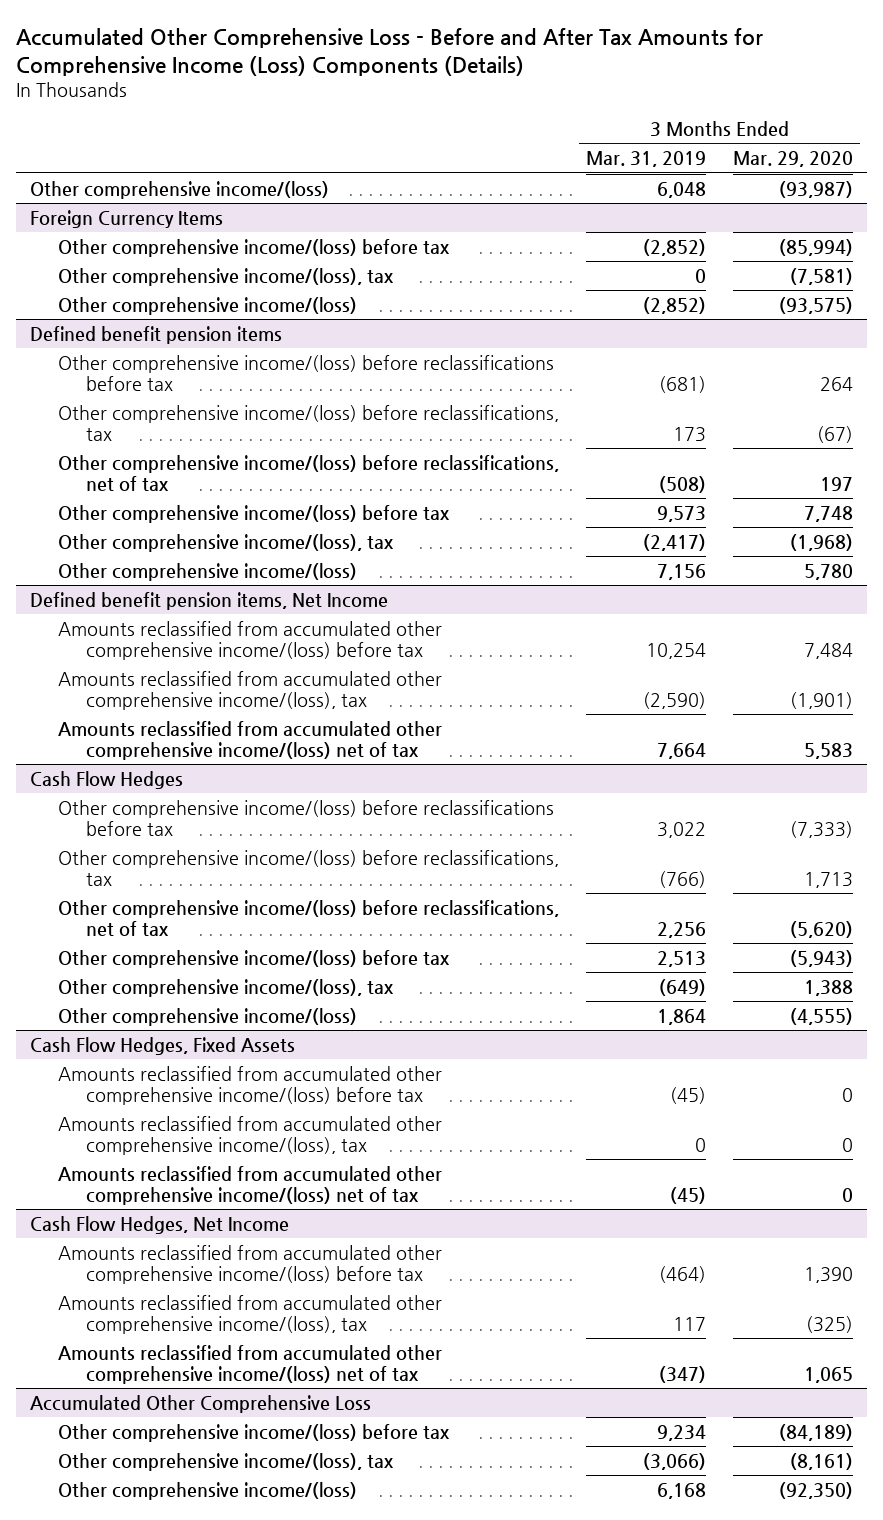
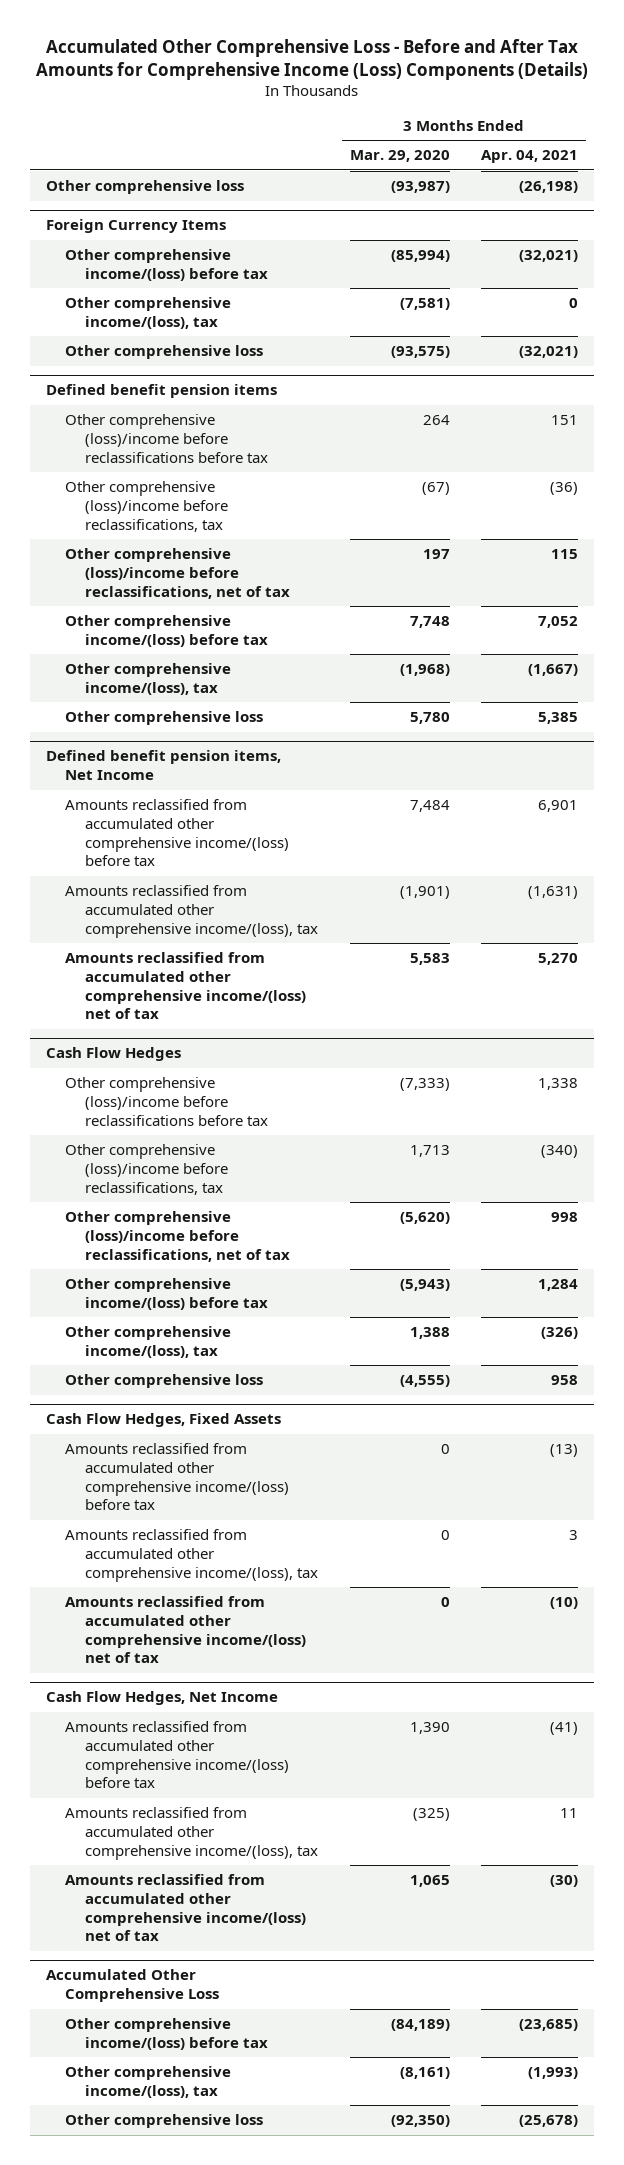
[586,151,707,168] Mar. 31, 2019 -> none
none -> [481,150,579,164] Apr. 04, 2021
[29,180,329,199] Other comprehensive income/(loss) -> [45,180,244,195] Other comprehensive loss
[58,296,358,315] Other comprehensive income/(loss) -> [65,345,264,360] Other comprehensive loss
[58,354,555,391] Other comprehensive income/(loss) before reclassifications before tax -> [65,414,269,463] Other comprehensive (loss)/income before reclassifications before tax
[58,404,560,441] Other comprehensive income/(loss) before reclassifications, tax -> [65,481,229,532] Other comprehensive (loss)/income before reclassifications, tax
[58,454,560,491] Other comprehensive income/(loss) before reclassifications, net of tax -> [65,548,291,599] Other comprehensive (loss)/income before reclassifications, net of tax
[58,562,358,581] Other comprehensive income/(loss) -> [65,711,264,726] Other comprehensive loss
[58,799,555,836] Other comprehensive income/(loss) before reclassifications before tax -> [65,1077,269,1126] Other comprehensive (loss)/income before reclassifications before tax
[58,849,560,886] Other comprehensive income/(loss) before reclassifications, tax -> [65,1144,229,1195] Other comprehensive (loss)/income before reclassifications, tax
[58,899,560,936] Other comprehensive income/(loss) before reclassifications, net of tax -> [65,1211,291,1262] Other comprehensive (loss)/income before reclassifications, net of tax
[58,1007,358,1026] Other comprehensive income/(loss) -> [65,1374,264,1389] Other comprehensive loss
[58,1481,358,1500] Other comprehensive income/(loss) -> [65,2114,264,2129] Other comprehensive loss

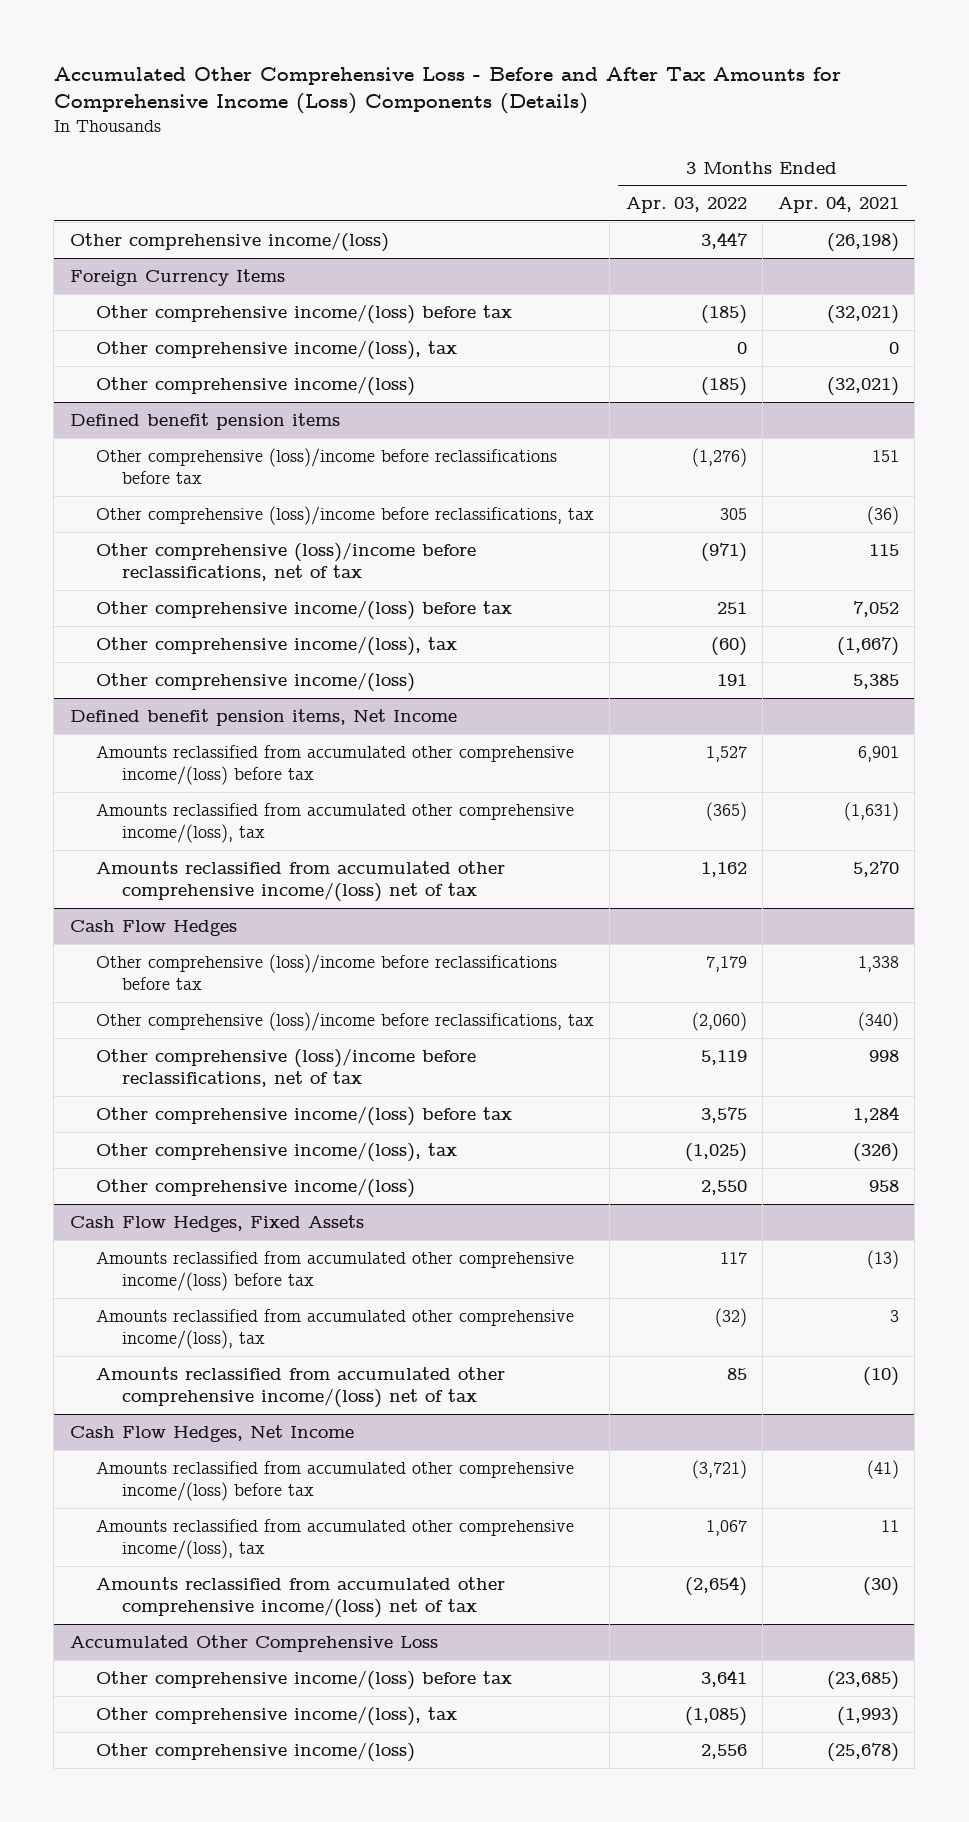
[349,150,450,163] Mar. 29, 2020 -> none
none -> [625,197,747,214] Apr. 03, 2022
[45,180,244,195] Other comprehensive loss -> [69,231,389,252] Other comprehensive income/(loss)
[65,345,264,360] Other comprehensive loss -> [95,375,415,396] Other comprehensive income/(loss)
[65,711,264,726] Other comprehensive loss -> [95,671,415,692] Other comprehensive income/(loss)
[65,1374,264,1389] Other comprehensive loss -> [95,1177,415,1198] Other comprehensive income/(loss)
[65,2114,264,2129] Other comprehensive loss -> [95,1741,415,1762] Other comprehensive income/(loss)

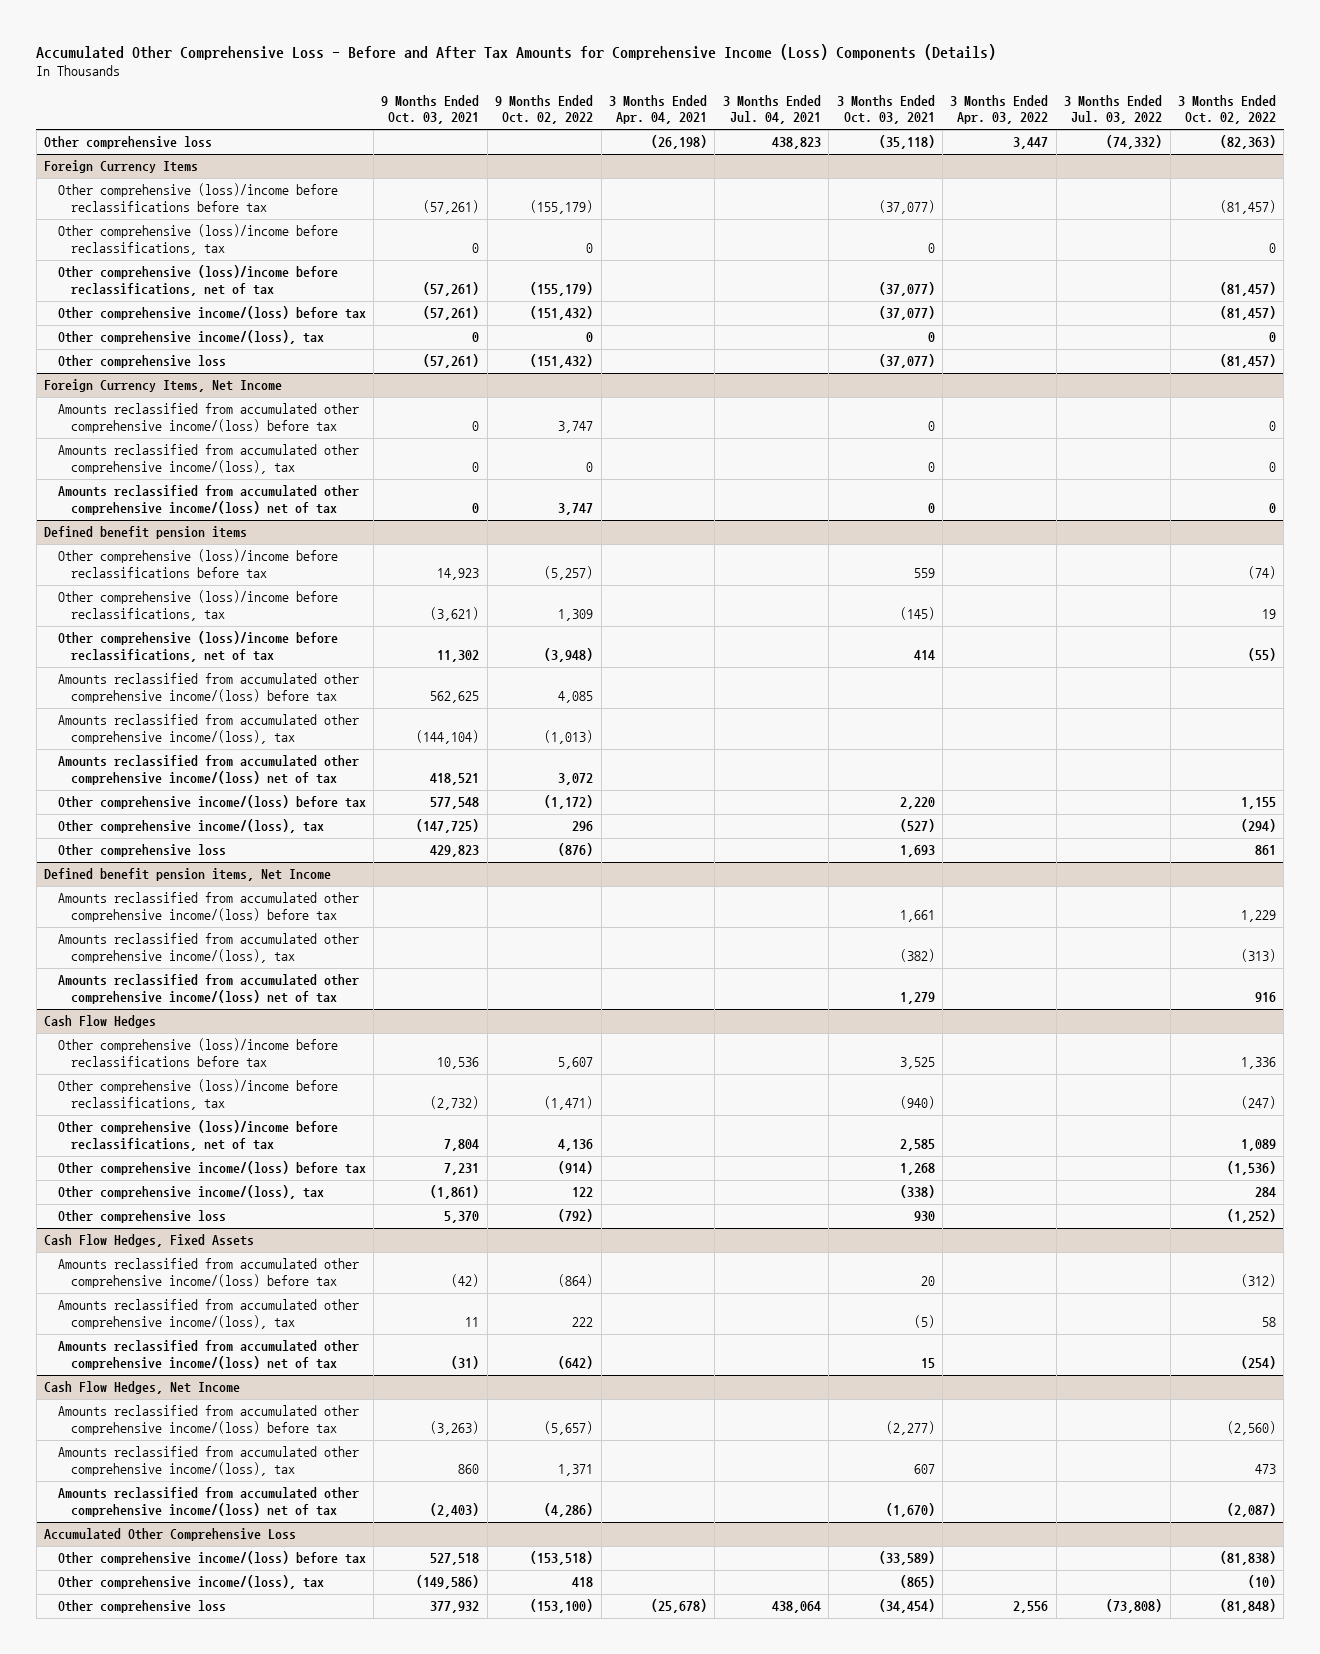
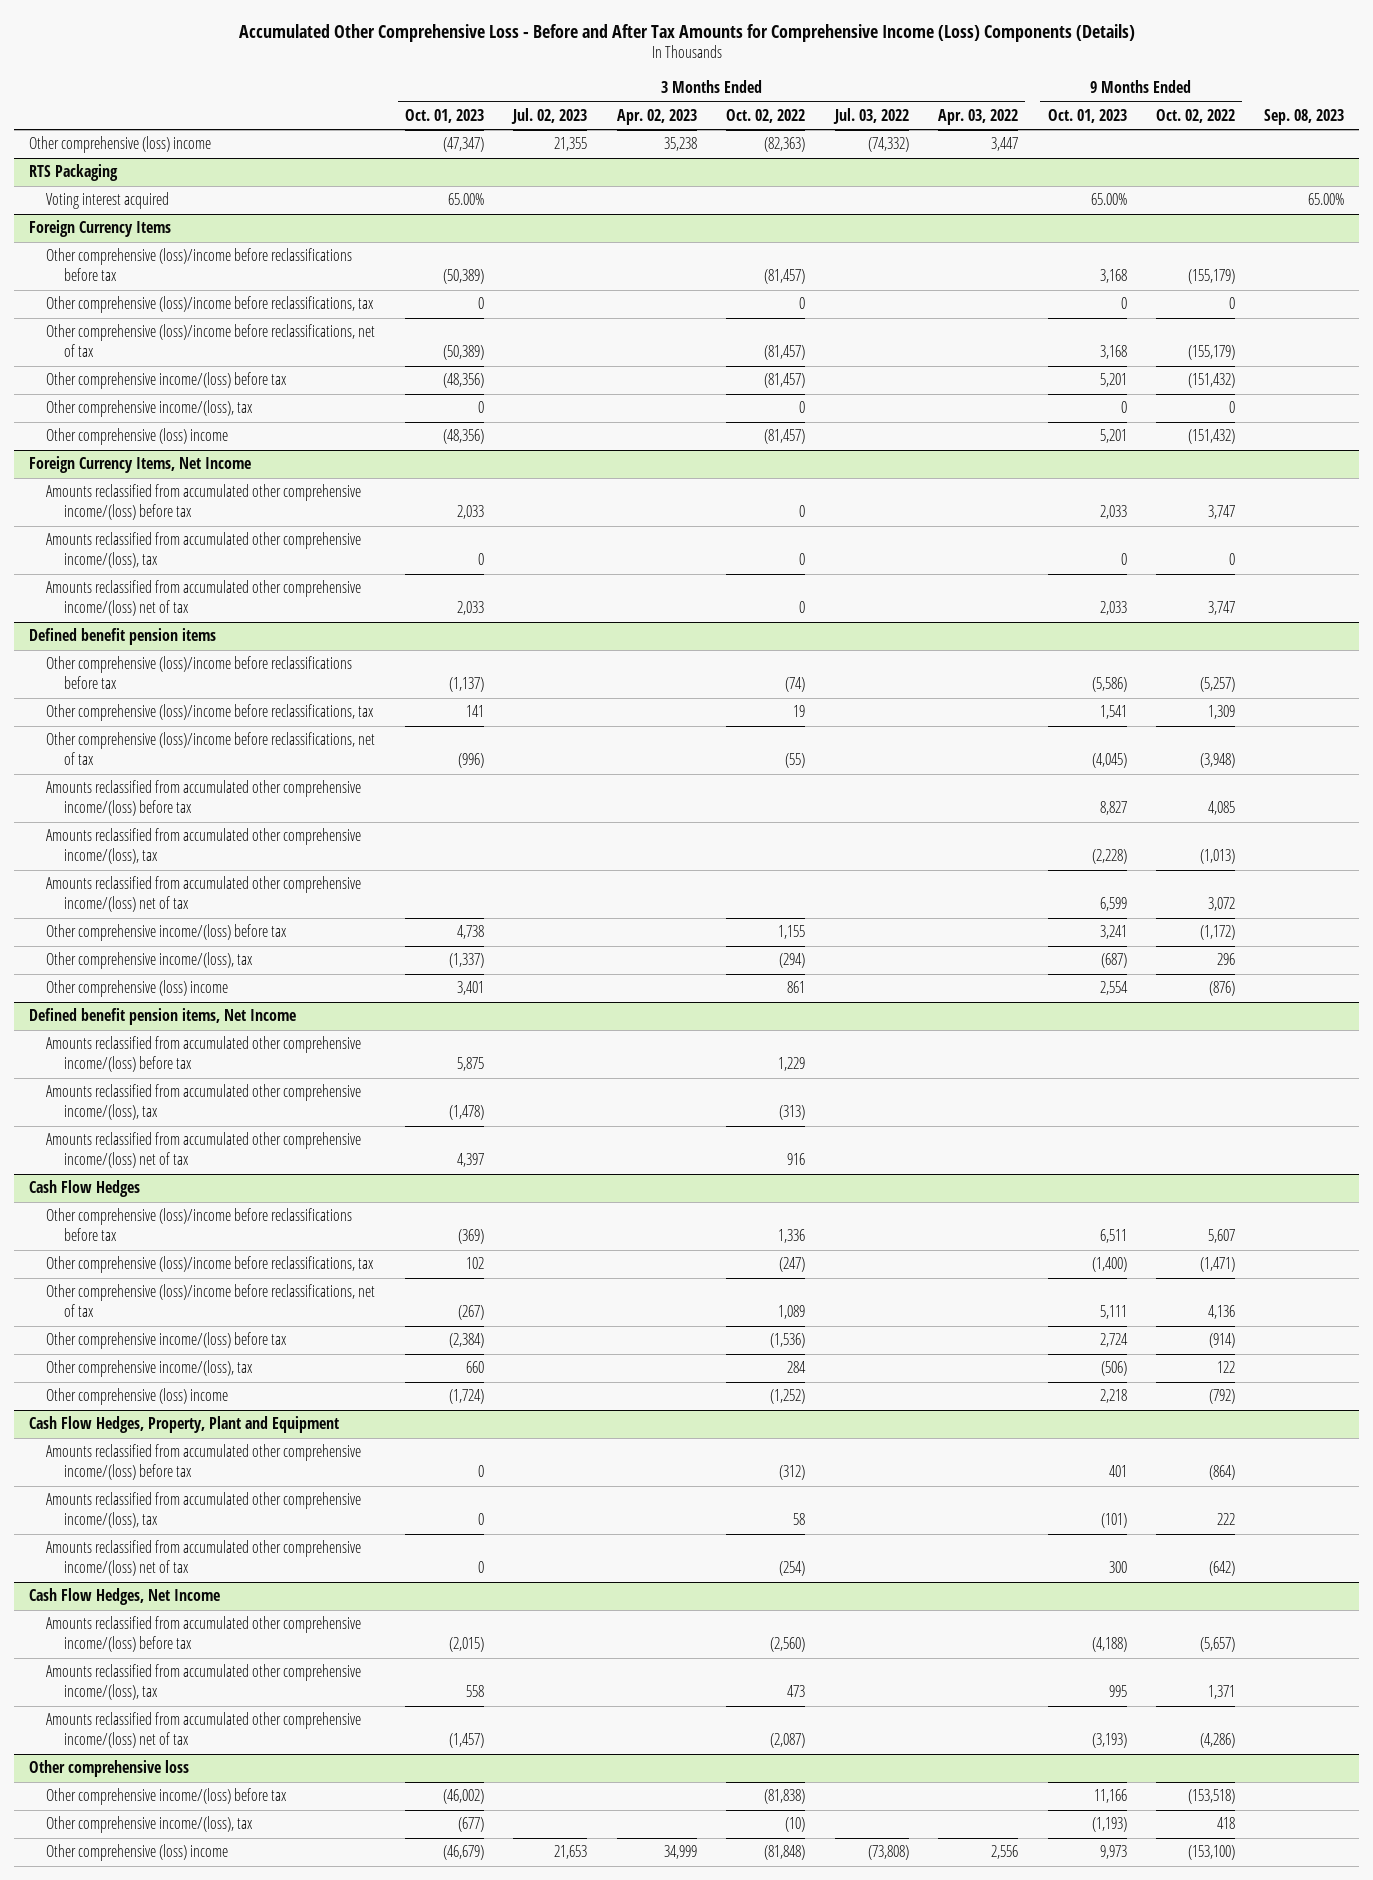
[381,94,480,125] 9 Months Ended Oct. 03, 2021 -> none
[609,94,708,125] 3 Months Ended Apr. 04, 2021 -> none
[722,94,821,125] 3 Months Ended Jul. 04, 2021 -> none
[836,94,935,125] 3 Months Ended Oct. 03, 2021 -> none
none -> [404,108,484,123] Oct. 01, 2023
none -> [511,107,588,124] Jul. 02, 2023
none -> [616,108,697,125] Apr. 02, 2023
none -> [1047,108,1127,123] Oct. 01, 2023
none -> [1264,108,1345,125] Sep. 08, 2023
[43,136,212,150] Other comprehensive loss -> [28,136,211,154] Other comprehensive (loss) income
none -> [28,164,118,182] RTS Packaging
none -> [46,192,170,210] Voting interest acquired
[57,355,226,369] Other comprehensive loss -> [46,428,229,446] Other comprehensive (loss) income
[57,844,226,858] Other comprehensive loss -> [46,980,229,998] Other comprehensive (loss) income
[43,1234,254,1248] Cash Flow Hedges, Fixed Assets -> none
[57,1210,226,1224] Other comprehensive loss -> [46,1388,229,1406] Other comprehensive (loss) income
none -> [28,1416,339,1434] Cash Flow Hedges, Property, Plant and Equipment
[43,1528,296,1542] Accumulated Other Comprehensive Loss -> [28,1760,189,1778] Other comprehensive loss
[57,1600,226,1614] Other comprehensive loss -> [46,1844,229,1862] Other comprehensive (loss) income

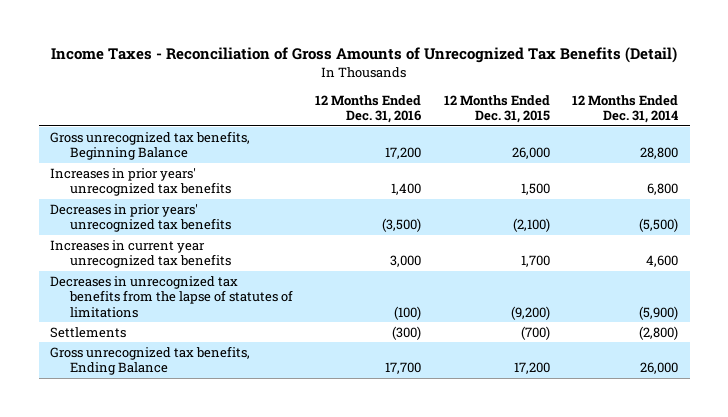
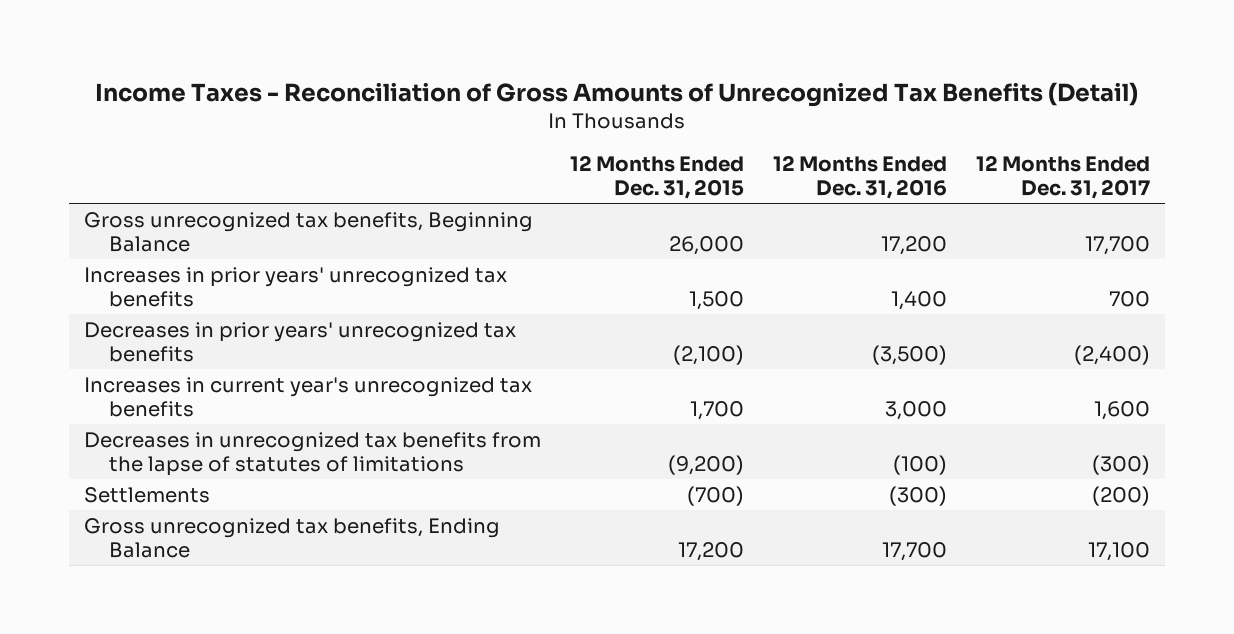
[572,94,679,124] 12 Months Ended Dec. 31, 2014 -> none
none -> [976,155,1151,200] 12 Months Ended Dec. 31, 2017
[50,239,231,269] Increases in current year unrecognized tax benefits -> [83,376,532,417] Increases in current year's unrecognized tax benefits

